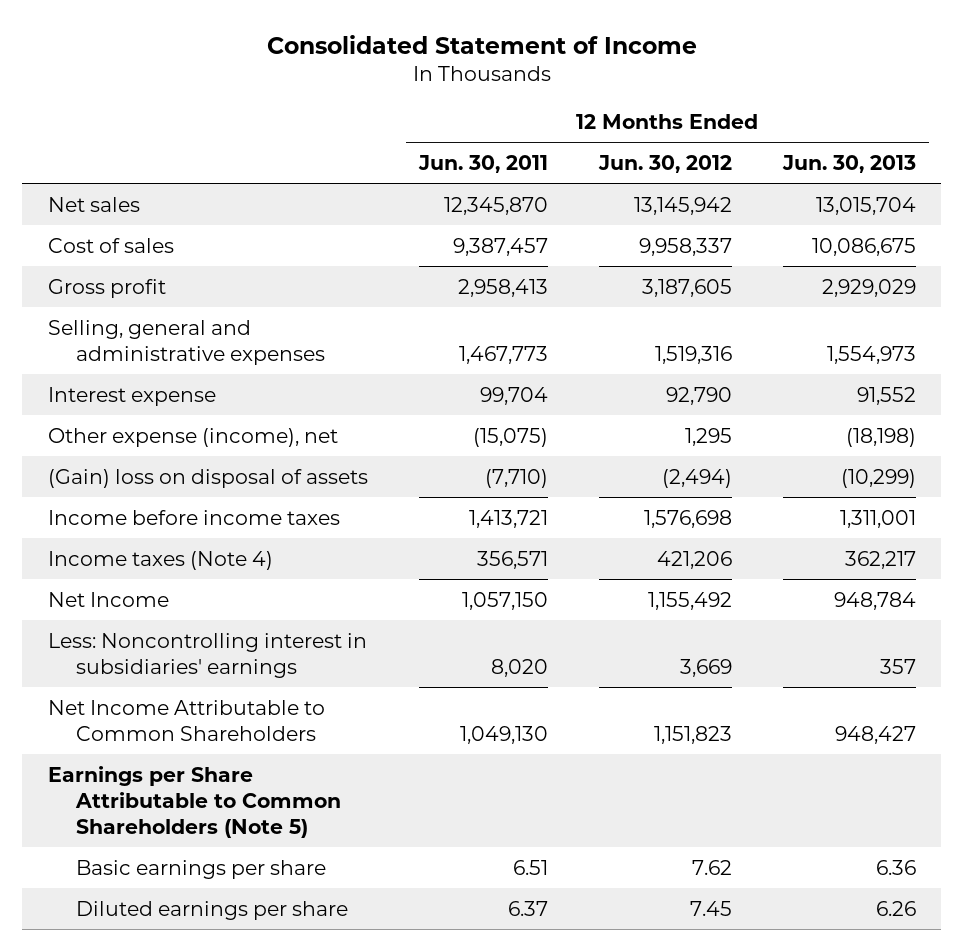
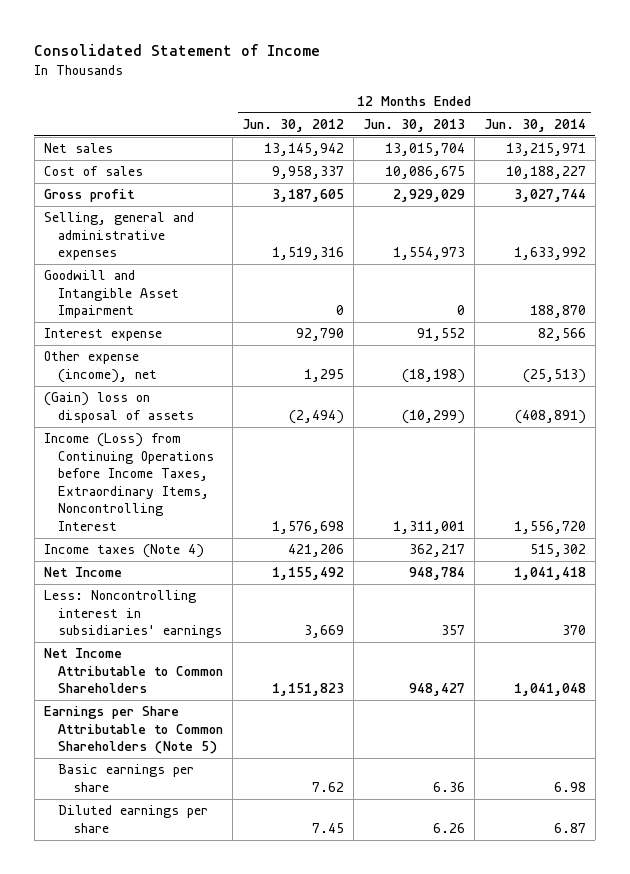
[417,154,548,173] Jun. 30, 2011 -> none
none -> [483,118,586,132] Jun. 30, 2014
none -> [43,270,180,319] Goodwill and Intangible Asset Impairment
[47,509,340,525] Income before income taxes -> [43,433,215,531] Income (Loss) from Continuing Operations before Income Taxes, Extraordinary Items, Noncontrolling Interest

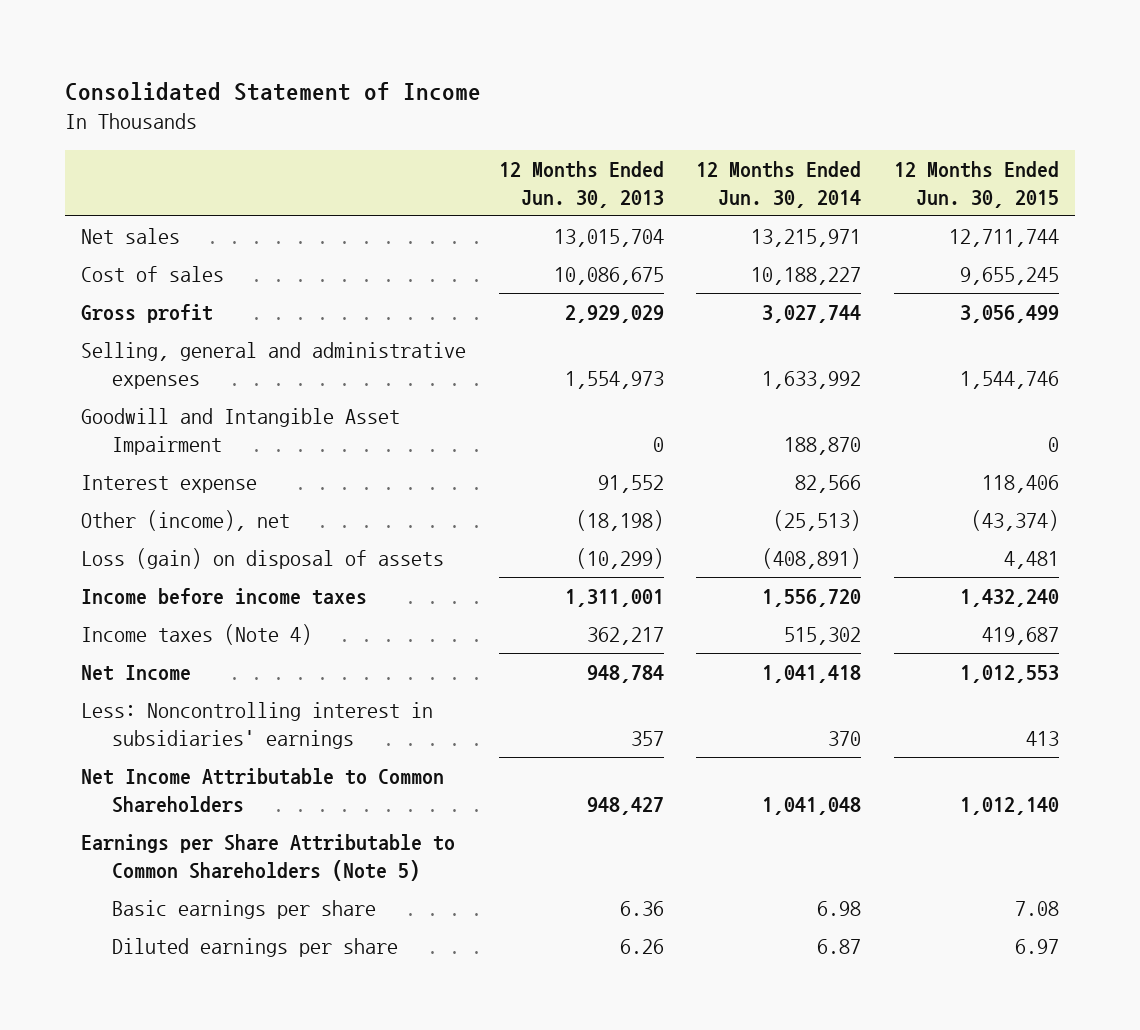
[242,118,345,132] Jun. 30, 2012 -> none
none -> [893,160,1059,208] 12 Months Ended Jun. 30, 2015
[43,351,158,383] Other expense (income), net -> [81,509,291,531] Other (income), net
[43,392,195,423] (Gain) loss on disposal of assets -> [81,547,445,569] Loss (gain) on disposal of assets
[43,433,215,531] Income (Loss) from Continuing Operations before Income Taxes, Extraordinary Items, Noncontrolling Interest -> [81,587,368,605] Income before income taxes

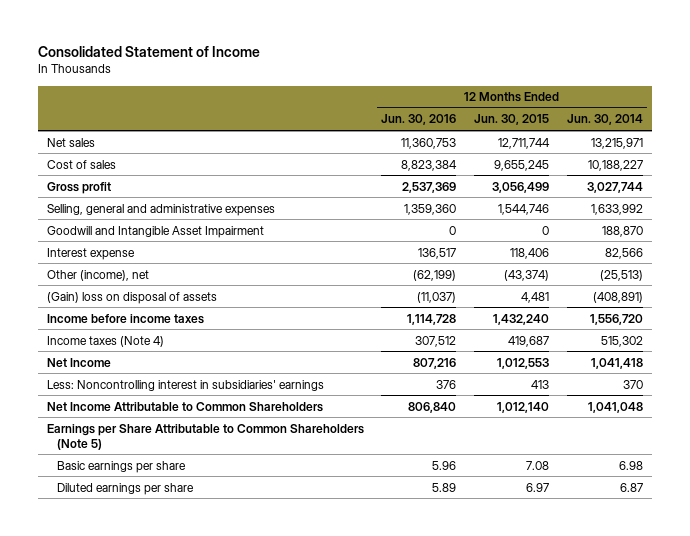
[498,160,664,208] 12 Months Ended Jun. 30, 2013 -> none
none -> [381,114,457,126] Jun. 30, 2016
[81,547,445,569] Loss (gain) on disposal of assets -> [46,291,217,304] (Gain) loss on disposal of assets

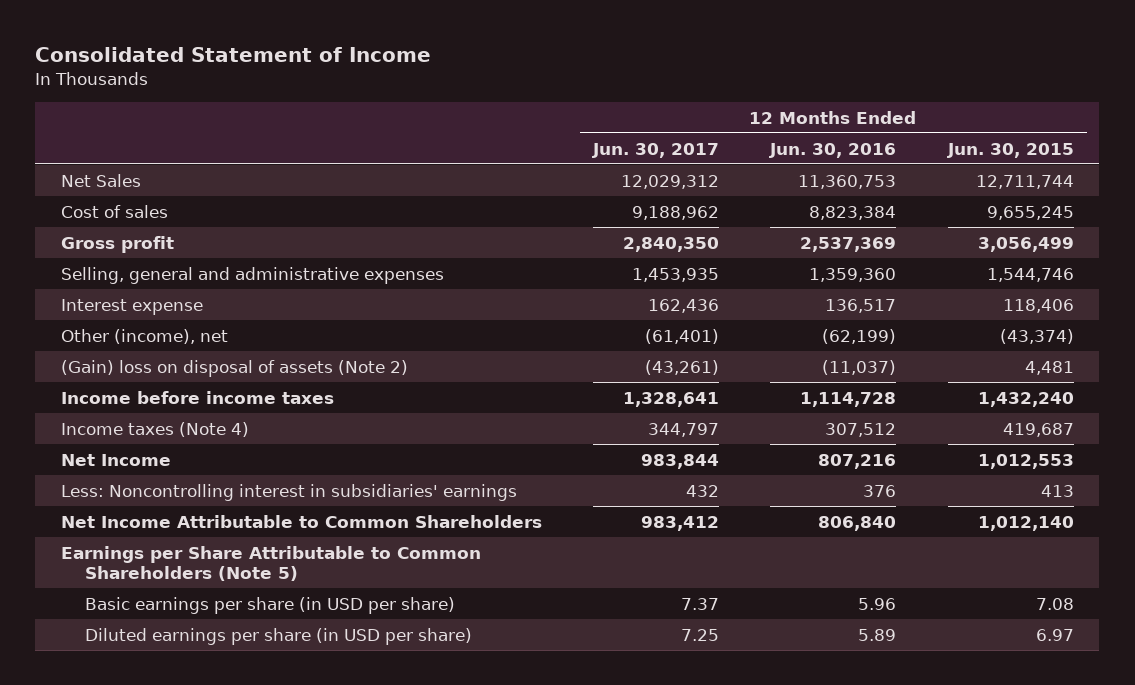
[566,114,643,126] Jun. 30, 2014 -> none
none -> [592,142,720,158] Jun. 30, 2017
[46,137,95,147] Net sales -> [60,173,141,187] Net Sales
[46,225,264,238] Goodwill and Intangible Asset Impairment -> none
[46,291,217,304] (Gain) loss on disposal of assets -> [60,359,408,377] (Gain) loss on disposal of assets (Note 2)
[56,460,186,473] Basic earnings per share -> [84,596,455,614] Basic earnings per share (in USD per share)
[56,482,194,495] Diluted earnings per share -> [84,627,472,645] Diluted earnings per share (in USD per share)

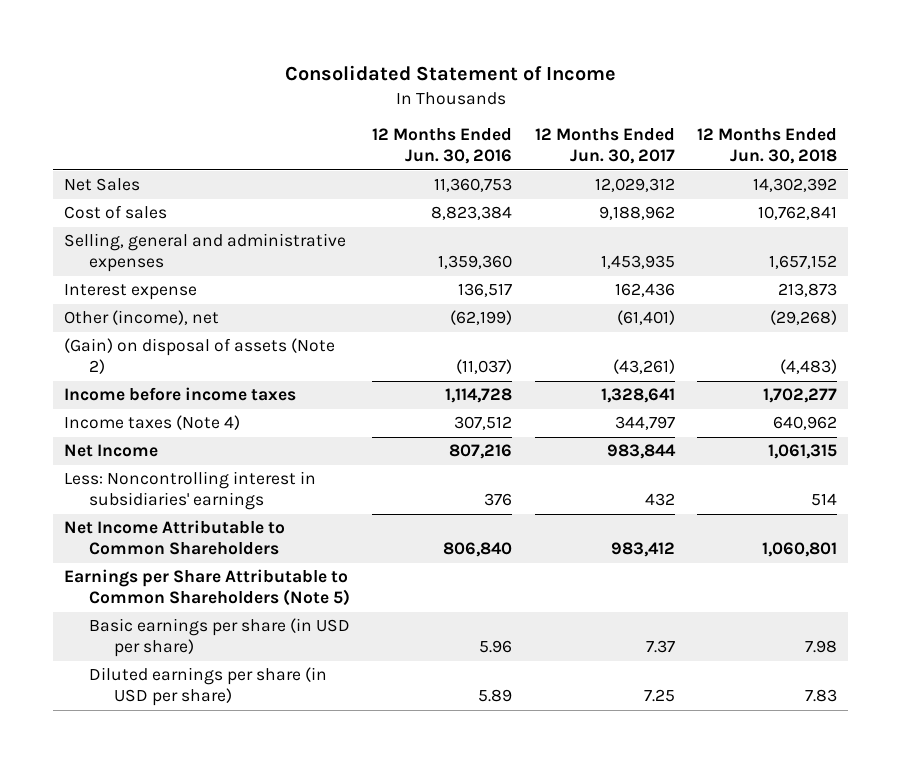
[946,142,1074,158] Jun. 30, 2015 -> none
none -> [696,128,837,165] 12 Months Ended Jun. 30, 2018
[60,235,174,253] Gross profit -> none
[60,359,408,377] (Gain) loss on disposal of assets (Note 2) -> [64,338,336,375] (Gain) on disposal of assets (Note 2)

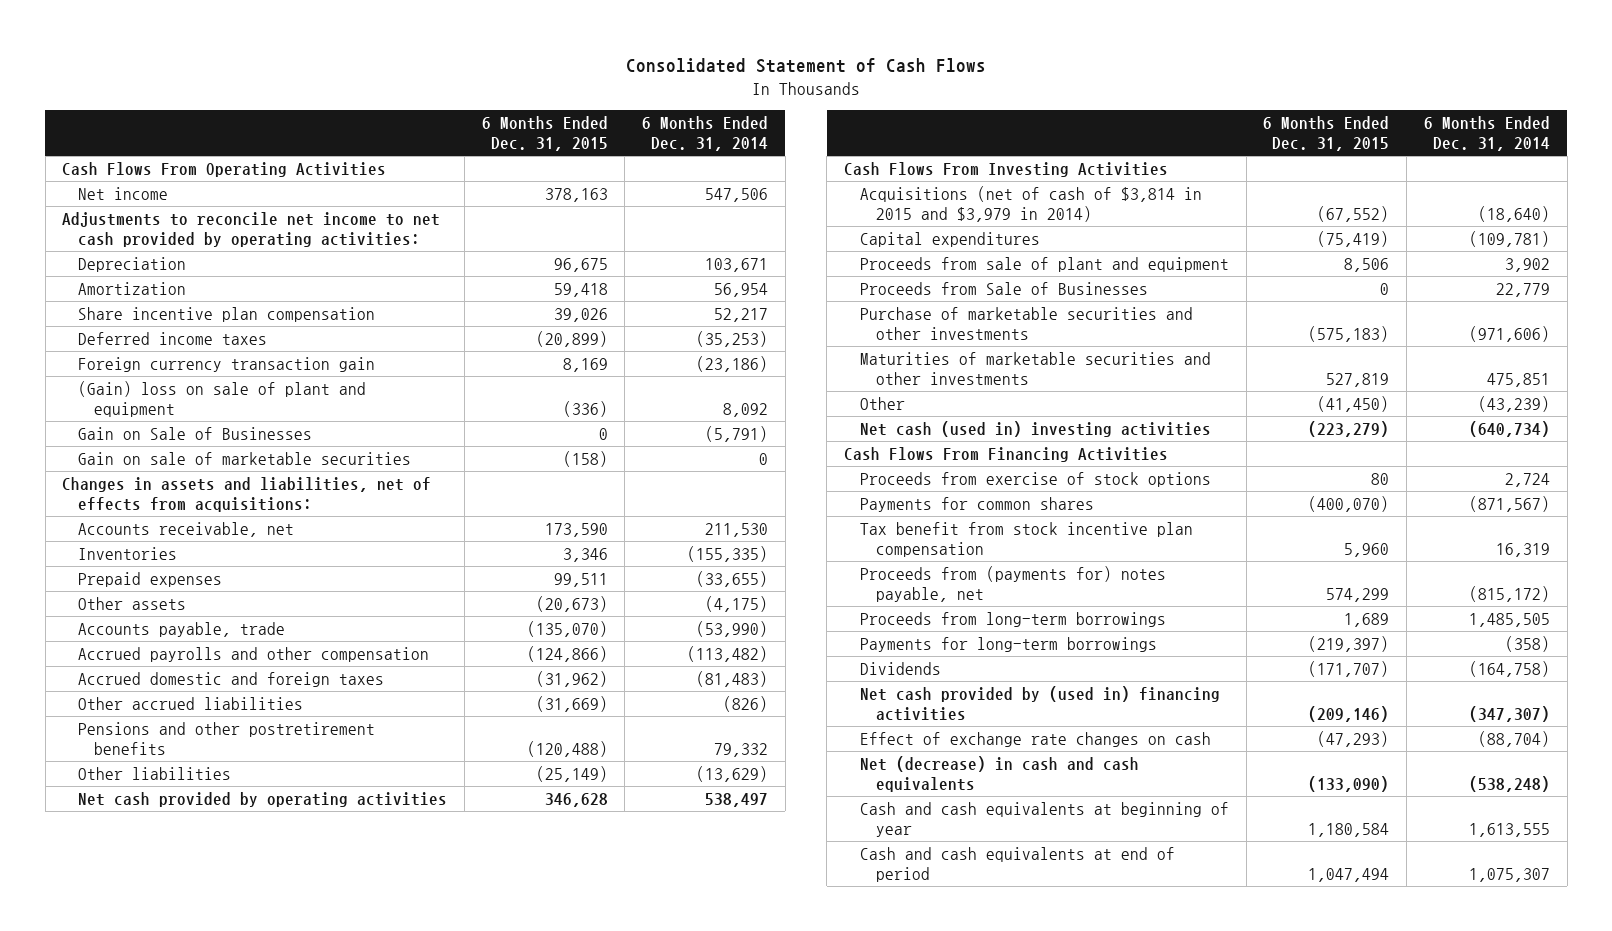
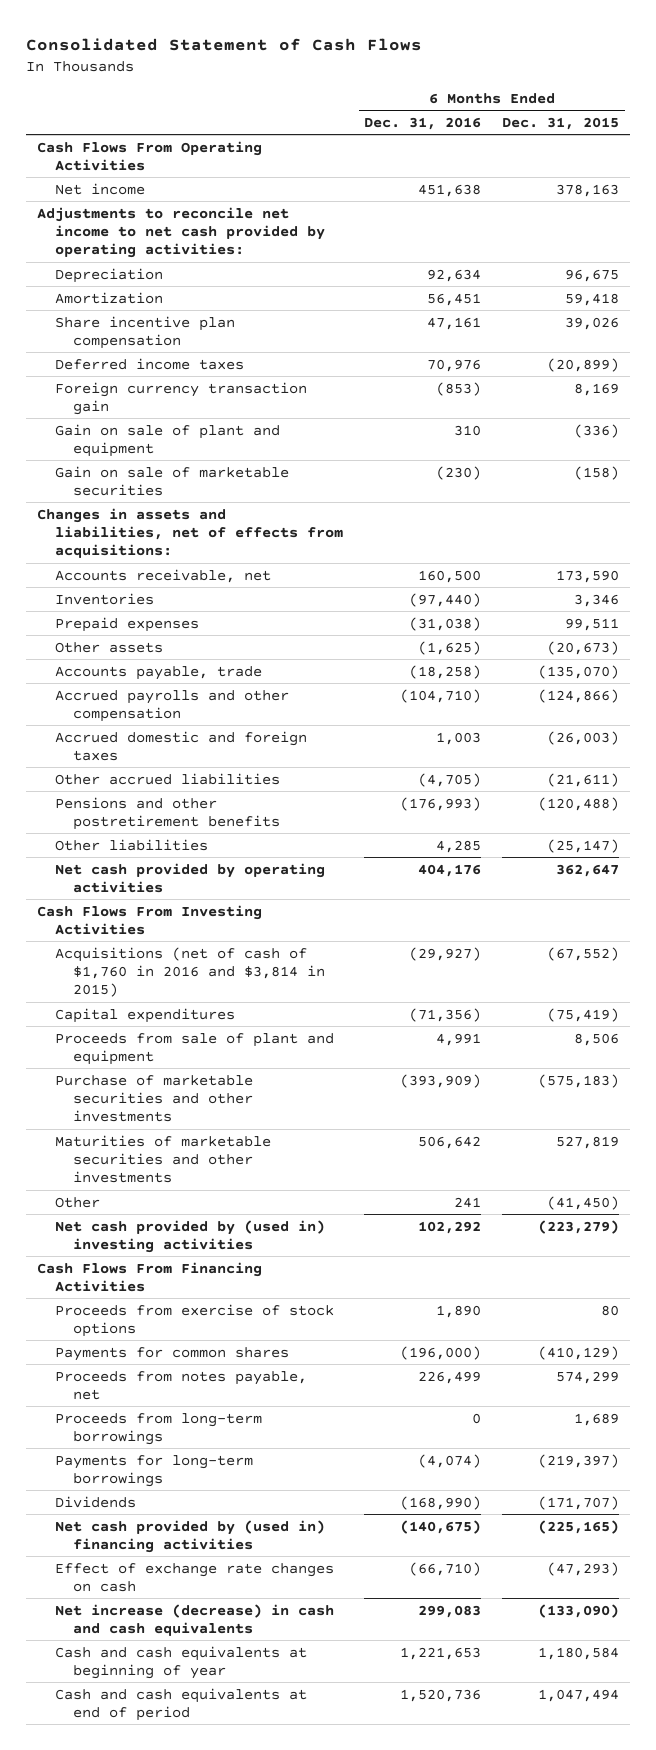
[642,115,769,152] 6 Months Ended Dec. 31, 2014 -> none
none -> [364,116,482,130] Dec. 31, 2016
[78,426,313,440] Gain on Sale of Businesses -> none
[78,380,367,418] (Gain) loss on sale of plant and equipment -> [55,423,281,457] Gain on sale of plant and equipment
[535,670,608,687] (31,962) -> [547,730,620,745] (26,003)
[535,695,608,712] (31,669) -> [547,772,620,787] (21,611)
[535,765,608,782] (25,149) -> [547,838,620,853] (25,147)
[544,792,608,807] 346,628 -> [556,863,620,877] 362,647
[860,185,1203,223] Acquisitions (net of cash of $3,814 in 2015 and $3,979 in 2014) -> [55,946,326,998] Acquisitions (net of cash of $1,760 in 2016 and $3,814 in 2015)
[860,281,1149,295] Proceeds from Sale of Businesses -> none
[860,420,1212,437] Net cash (used in) investing activities -> [55,1219,326,1253] Net cash provided by (used in) investing activities
[860,521,1194,558] Tax benefit from stock incentive plan compensation -> none
[1308,495,1390,512] (400,070) -> [538,1345,620,1360] (410,129)
[860,565,1167,603] Proceeds from (payments for) notes payable, net -> [55,1370,308,1400] Proceeds from notes payable, net
[1308,706,1390,723] (209,146) -> [538,1519,620,1534] (225,165)
[860,755,1140,793] Net (decrease) in cash and cash equivalents -> [55,1603,335,1636] Net increase (decrease) in cash and cash equivalents

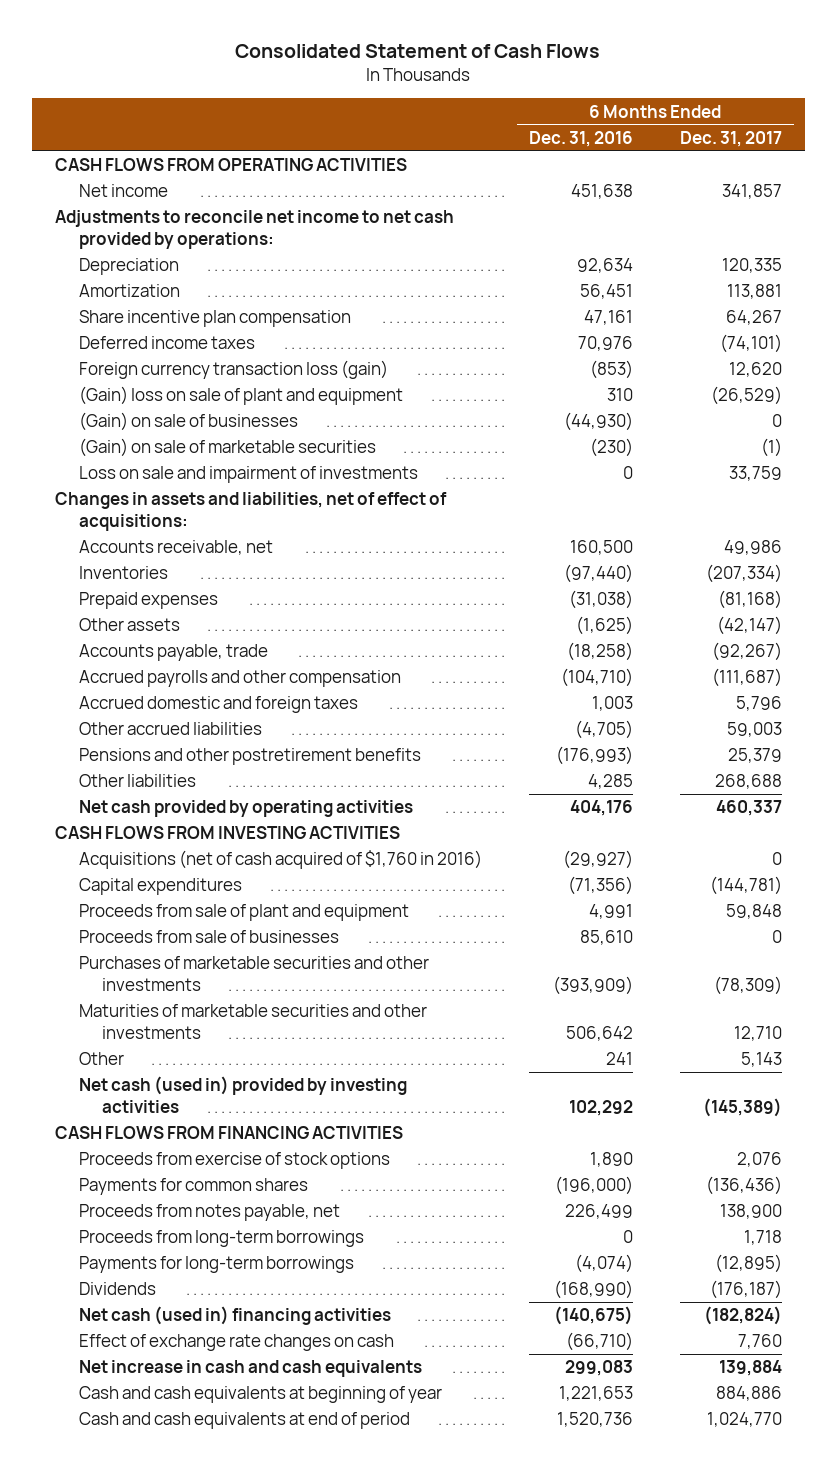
[502,116,620,130] Dec. 31, 2015 -> none
none -> [679,130,782,147] Dec. 31, 2017
[36,140,262,171] Cash Flows From Operating Activities -> [55,158,408,172] CASH FLOWS FROM OPERATING ACTIVITIES
[36,206,326,259] Adjustments to reconcile net income to net cash provided by operating activities: -> [55,210,455,250] Adjustments to reconcile net income to net cash provided by operations:
[55,381,308,415] Foreign currency transaction gain -> [78,360,388,380] Foreign currency transaction loss (gain)
[55,423,281,457] Gain on sale of plant and equipment -> [78,386,403,406] (Gain) loss on sale of plant and equipment
none -> [78,412,298,432] (Gain) on sale of businesses
[55,465,290,496] Gain on sale of marketable securities -> [78,438,376,458] (Gain) on sale of marketable securities
none -> [78,466,418,484] Loss on sale and impairment of investments
[36,507,344,559] Changes in assets and liabilities, net of effects from acquisitions: -> [55,492,448,532] Changes in assets and liabilities, net of effect of acquisitions:
[36,904,262,935] Cash Flows From Investing Activities -> [55,826,401,840] CASH FLOWS FROM INVESTING ACTIVITIES
[55,946,326,998] Acquisitions (net of cash of $1,760 in 2016 and $3,814 in 2015) -> [78,850,482,870] Acquisitions (net of cash acquired of $1,760 in 2016)
none -> [78,930,339,944] Proceeds from sale of businesses
[55,1074,254,1123] Purchase of marketable securities and other investments -> [78,956,429,992] Purchases of marketable securities and other investments
[55,1219,326,1253] Net cash provided by (used in) investing activities -> [78,1076,407,1114] Net cash (used in) provided by investing activities
[36,1261,262,1292] Cash Flows From Financing Activities -> [55,1126,404,1140] CASH FLOWS FROM FINANCING ACTIVITIES
[55,1519,326,1553] Net cash provided by (used in) financing activities -> [78,1306,391,1326] Net cash (used in) financing activities
[55,1603,335,1636] Net increase (decrease) in cash and cash equivalents -> [78,1360,422,1378] Net increase in cash and cash equivalents

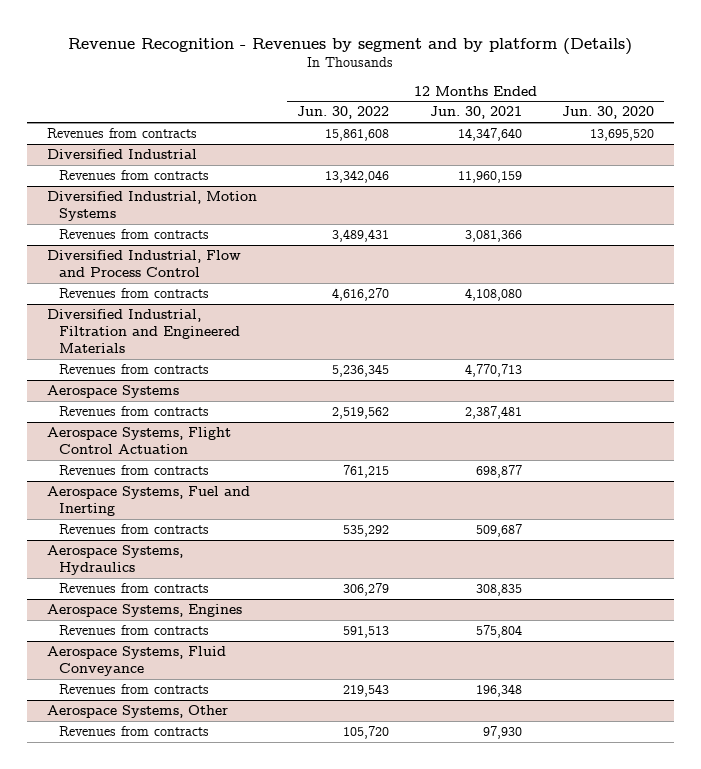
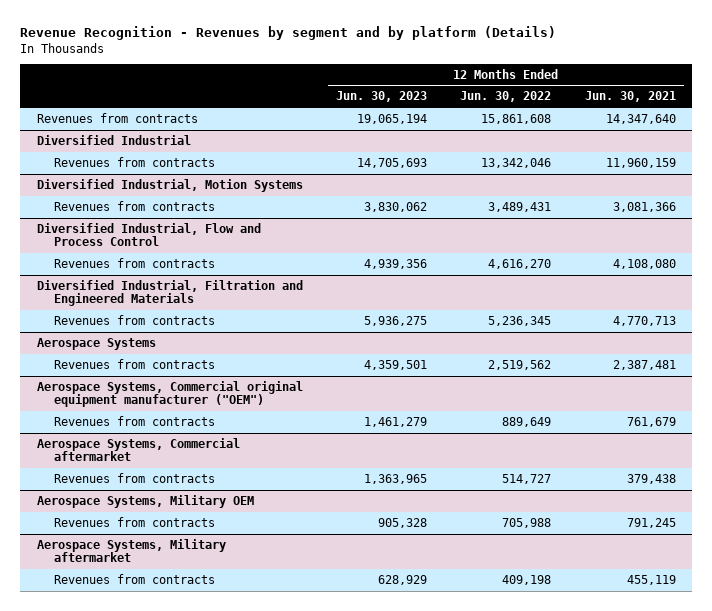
[561,106,654,120] Jun. 30, 2020 -> none
none -> [335,91,427,103] Jun. 30, 2023
[47,427,232,455] Aerospace Systems, Flight Control Actuation -> none
[47,486,251,517] Aerospace Systems, Fuel and Inerting -> none
[47,545,184,576] Aerospace Systems, Hydraulics -> none
[47,604,243,618] Aerospace Systems, Engines -> none
[47,646,227,677] Aerospace Systems, Fluid Conveyance -> none
[59,684,210,695] Revenues from contracts -> none
[47,705,229,719] Aerospace Systems, Other -> none
[59,726,210,737] Revenues from contracts -> none
none -> [36,380,303,408] Aerospace Systems, Commercial original equipment manufacturer ("OEM")
[343,465,390,479] 761,215 -> [502,416,552,427] 889,649
[475,465,522,479] 698,877 -> [626,416,676,427] 761,679
none -> [36,437,240,462] Aerospace Systems, Commercial aftermarket
[343,525,390,538] 535,292 -> [502,473,552,484] 514,727
[475,524,522,538] 509,687 -> [626,473,676,484] 379,438
none -> [36,494,254,508] Aerospace Systems, Military OEM
[343,583,390,597] 306,279 -> [502,517,552,528] 705,988
[475,584,522,597] 308,835 -> [626,517,676,528] 791,245
none -> [36,538,226,563] Aerospace Systems, Military aftermarket
[343,626,390,639] 591,513 -> [502,574,552,585] 409,198
[475,625,522,639] 575,804 -> [626,574,676,585] 455,119

